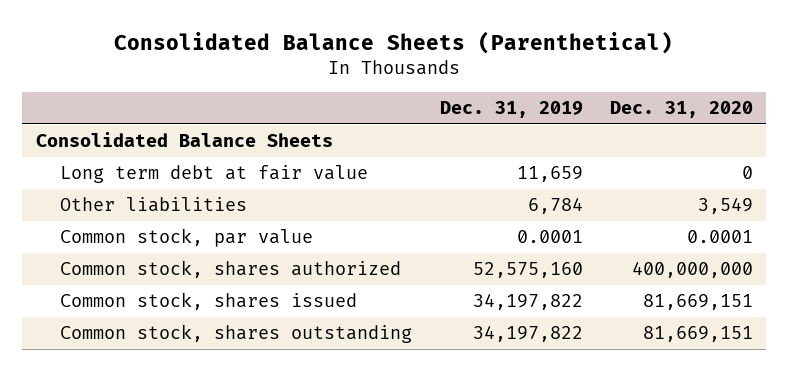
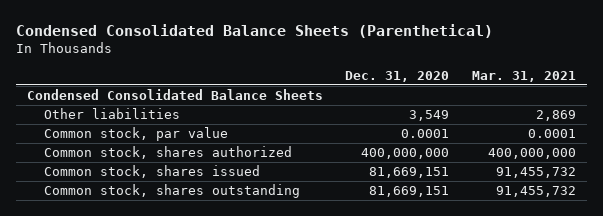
[114,31,674,55] Consolidated Balance Sheets (Parenthetical) -> [15,23,493,38] Condensed Consolidated Balance Sheets (Parenthetical)
[439,101,583,119] Dec. 31, 2019 -> none
none -> [471,70,576,82] Mar. 31, 2021
[60,165,369,184] Long term debt at fair value -> none
[36,132,334,148] Consolidated Balance Sheets -> [27,89,324,101] Condensed Consolidated Balance Sheets

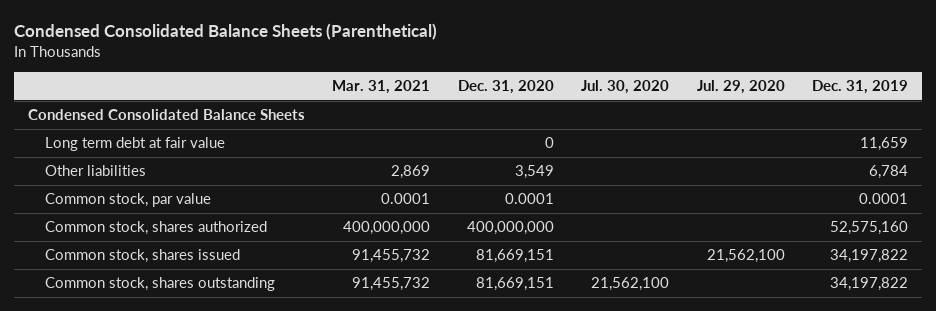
none -> [581,80,670,95] Jul. 30, 2020
none -> [696,80,785,95] Jul. 29, 2020
none -> [812,80,909,95] Dec. 31, 2019
none -> [45,137,226,152] Long term debt at fair value

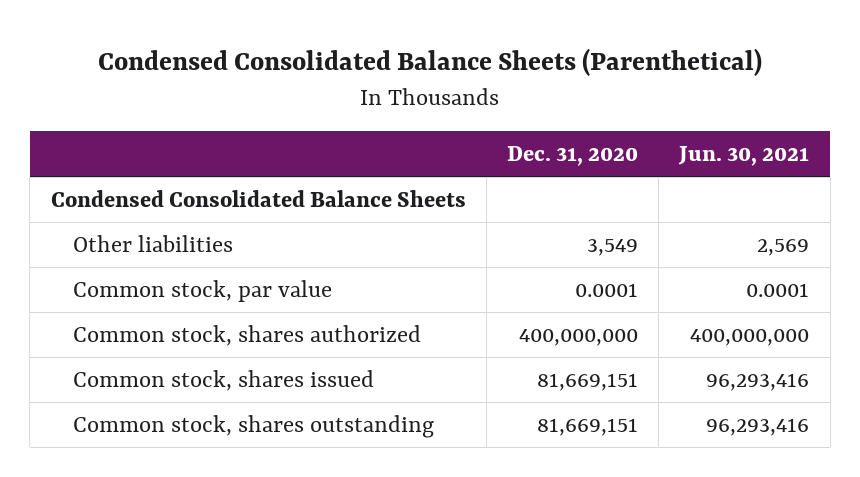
[332,80,431,95] Mar. 31, 2021 -> none
[581,80,670,95] Jul. 30, 2020 -> none
[696,80,785,95] Jul. 29, 2020 -> none
[812,80,909,95] Dec. 31, 2019 -> none
none -> [678,145,810,166] Jun. 30, 2021
[45,137,226,152] Long term debt at fair value -> none

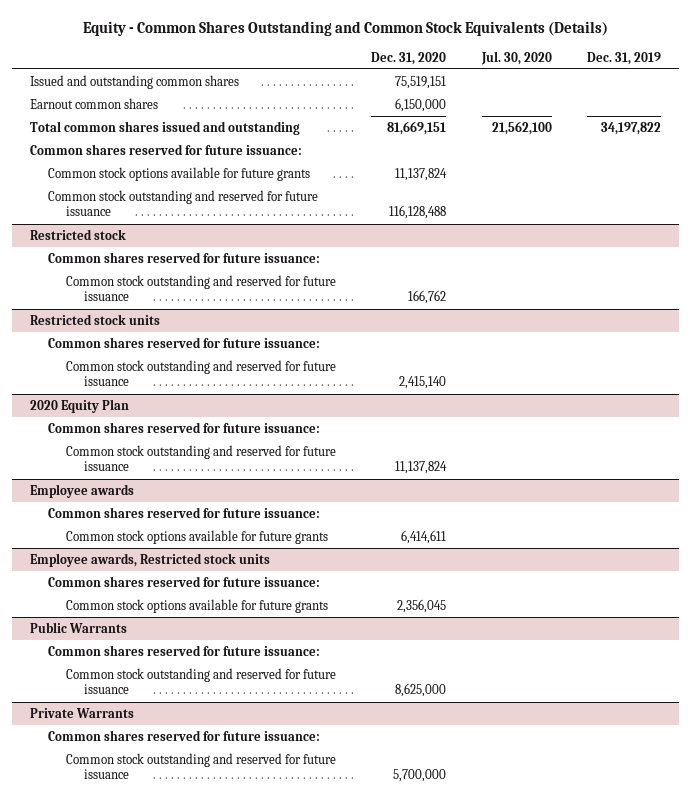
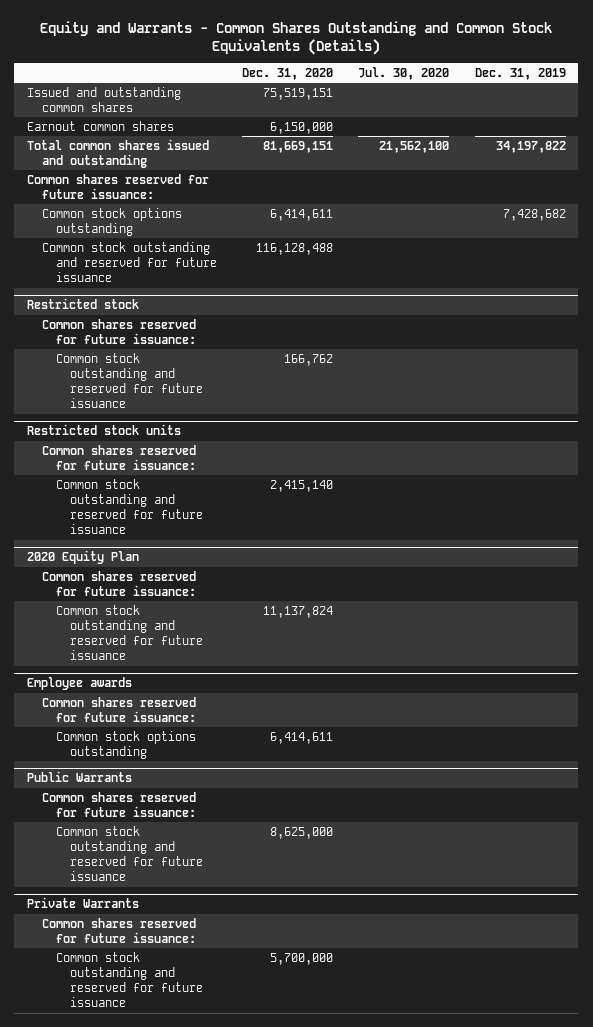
[82,20,608,36] Equity - Common Shares Outstanding and Common Stock Equivalents (Details) -> [40,20,553,56] Equity and Warrants - Common Shares Outstanding and Common Stock Equivalents (Details)
[48,166,311,181] Common stock options available for future grants -> none
none -> [41,207,182,236] Common stock options outstanding
[30,552,271,567] Employee awards, Restricted stock units -> none
[48,575,321,587] Common shares reserved for future issuance: -> none
[65,598,328,613] Common stock options available for future grants -> none
[65,529,328,544] Common stock options available for future grants -> [55,730,196,759] Common stock options outstanding

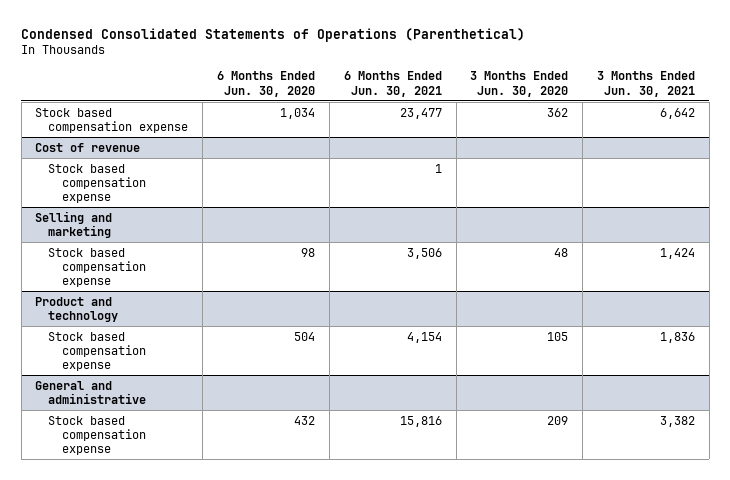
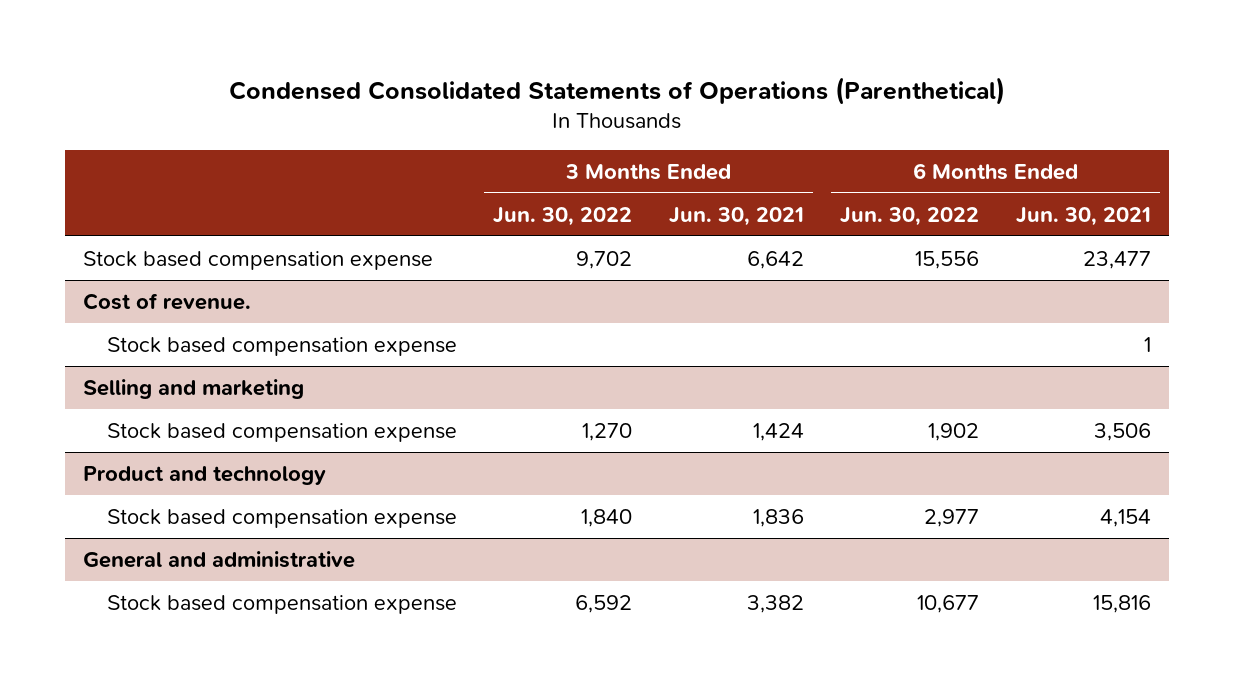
[217,71,316,97] 6 Months Ended Jun. 30, 2020 -> none
[470,71,569,97] 3 Months Ended Jun. 30, 2020 -> none
none -> [493,206,633,226] Jun. 30, 2022
none -> [840,206,980,226] Jun. 30, 2022
[35,142,141,152] Cost of revenue -> [83,292,252,310] Cost of revenue.

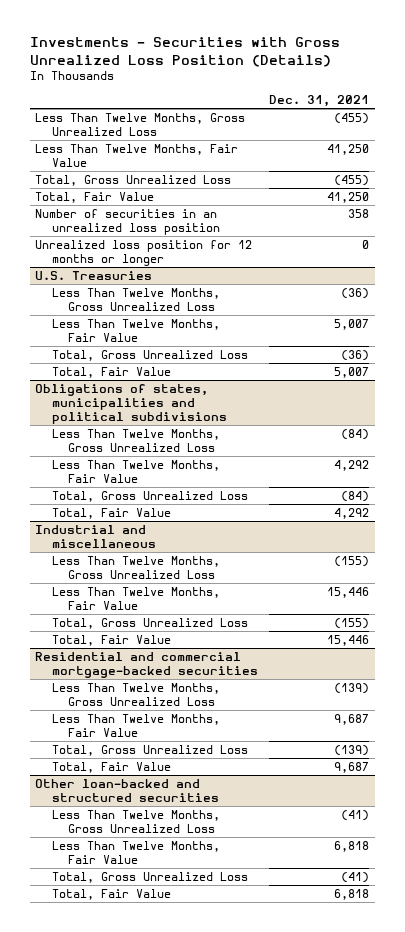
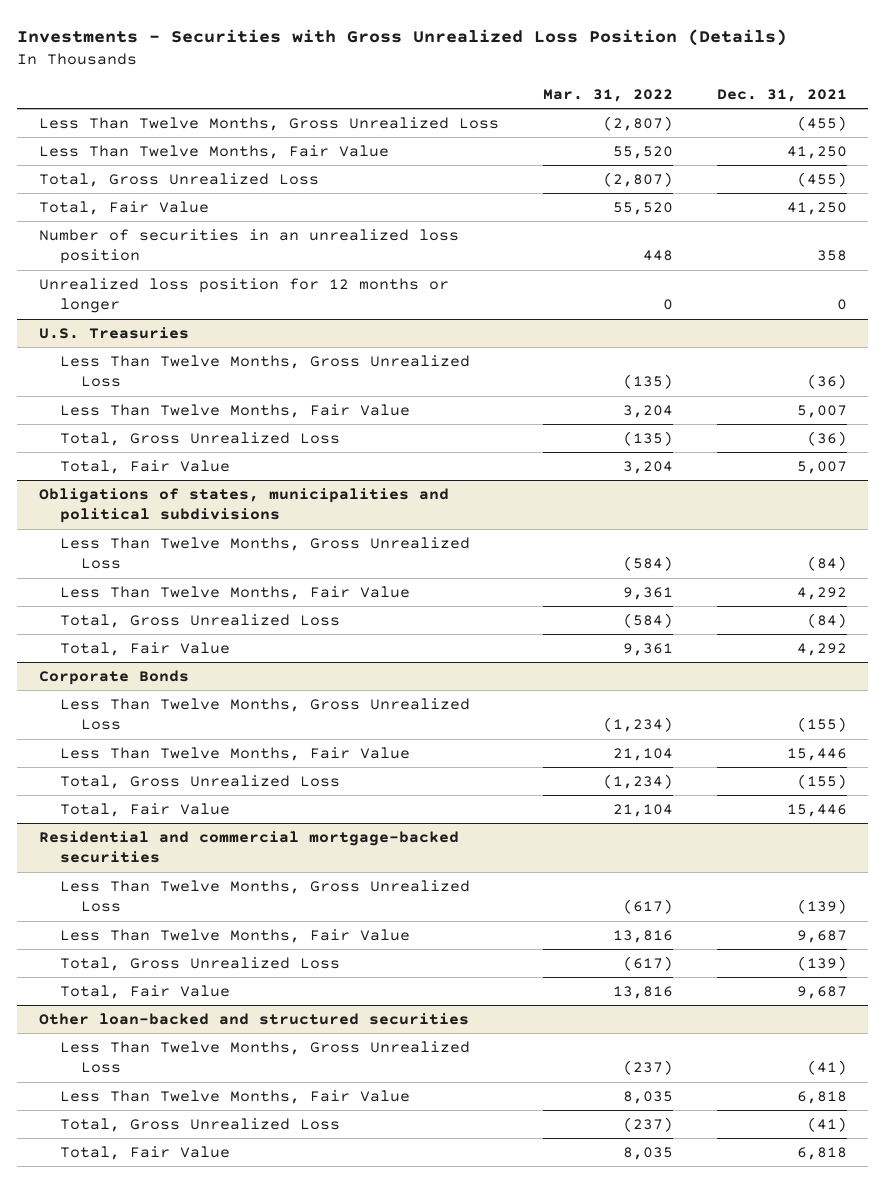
none -> [542,88,673,102] Mar. 31, 2022
[35,524,156,548] Industrial and miscellaneous -> [38,669,189,685] Corporate Bonds

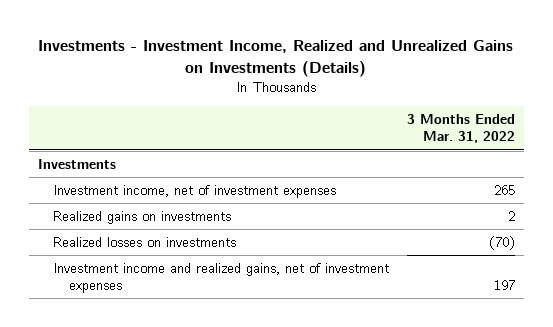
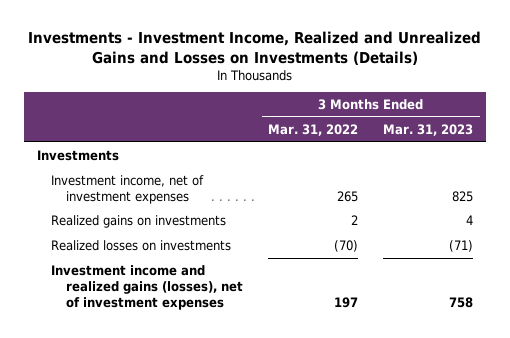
[38,40,514,78] Investments - Investment Income, Realized and Unrealized Gains on Investments (Details) -> [27,31,481,65] Investments - Investment Income, Realized and Unrealized Gains and Losses on Investments (Details)
none -> [383,123,474,136] Mar. 31, 2023
[53,263,390,294] Investment income and realized gains, net of investment expenses -> [51,264,243,310] Investment income and realized gains (losses), net of investment expenses

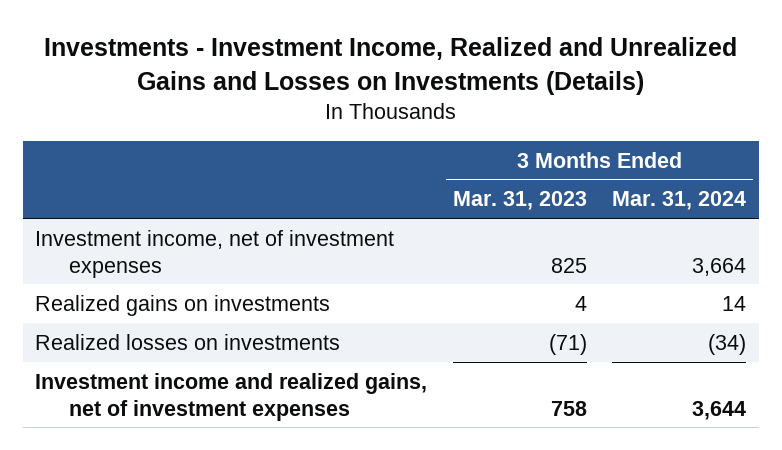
[268,123,359,136] Mar. 31, 2022 -> none
none -> [612,191,747,211] Mar. 31, 2024
[36,149,119,161] Investments -> none
[51,264,243,310] Investment income and realized gains (losses), net of investment expenses -> [35,372,428,421] Investment income and realized gains, net of investment expenses

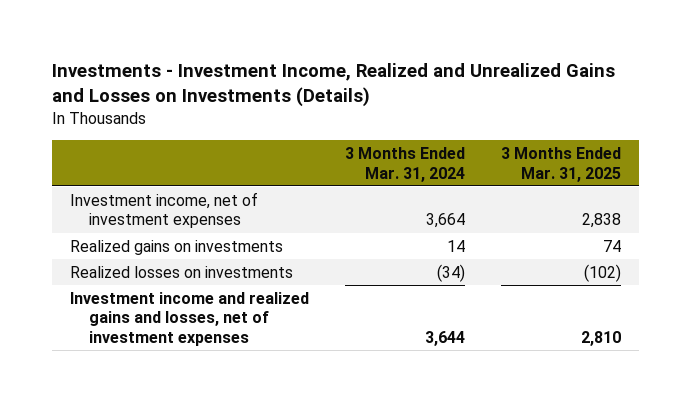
[452,191,587,211] Mar. 31, 2023 -> none
none -> [501,147,622,182] 3 Months Ended Mar. 31, 2025
[35,372,428,421] Investment income and realized gains, net of investment expenses -> [70,291,310,346] Investment income and realized gains and losses, net of investment expenses

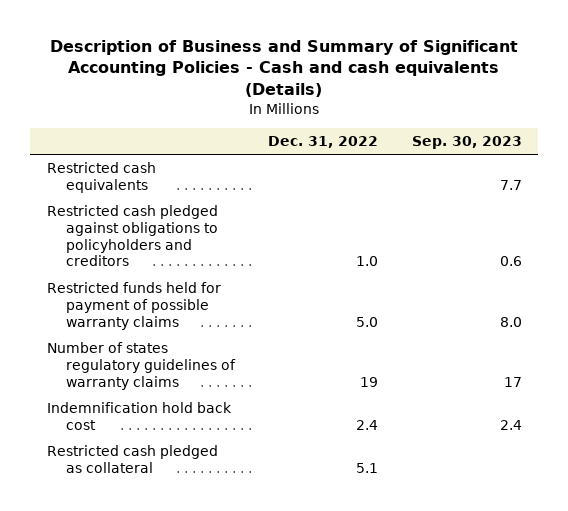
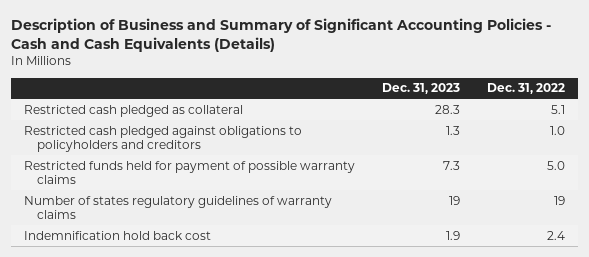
[50,39,519,97] Description of Business and Summary of Significant Accounting Policies - Cash and cash equivalents (Details) -> [11,17,552,52] Description of Business and Summary of Significant Accounting Policies - Cash and Cash Equivalents (Details)
[411,136,522,150] Sep. 30, 2023 -> none
none -> [382,83,461,95] Dec. 31, 2023
[46,162,156,194] Restricted cash equivalents -> none
[46,445,218,474] Restricted cash pledged as collateral -> [24,104,244,117] Restricted cash pledged as collateral

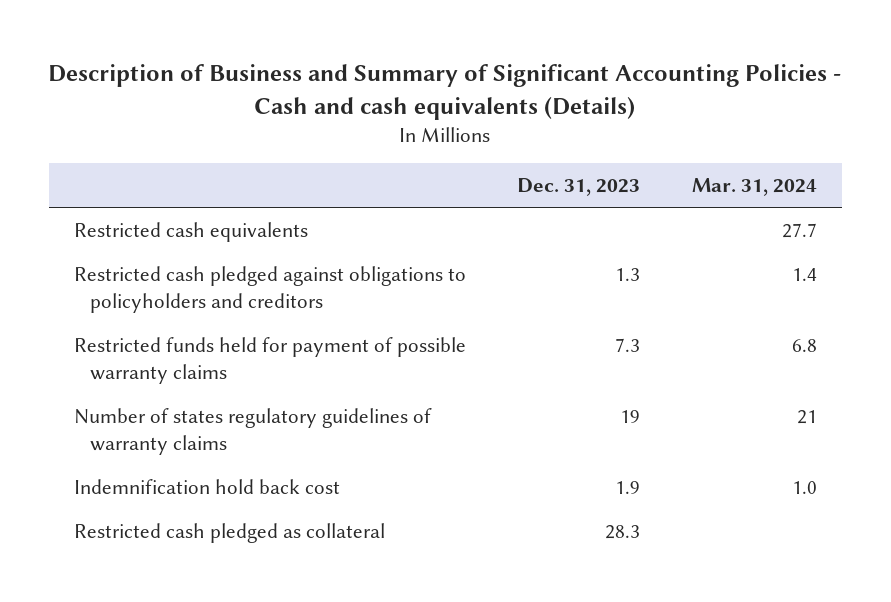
[11,17,552,52] Description of Business and Summary of Significant Accounting Policies - Cash and Cash Equivalents (Details) -> [48,64,842,121] Description of Business and Summary of Significant Accounting Policies - Cash and cash equivalents (Details)
[486,83,565,95] Dec. 31, 2022 -> none
none -> [691,178,817,197] Mar. 31, 2024
none -> [74,221,309,242] Restricted cash equivalents
[24,104,244,117] Restricted cash pledged as collateral -> [74,522,386,543] Restricted cash pledged as collateral

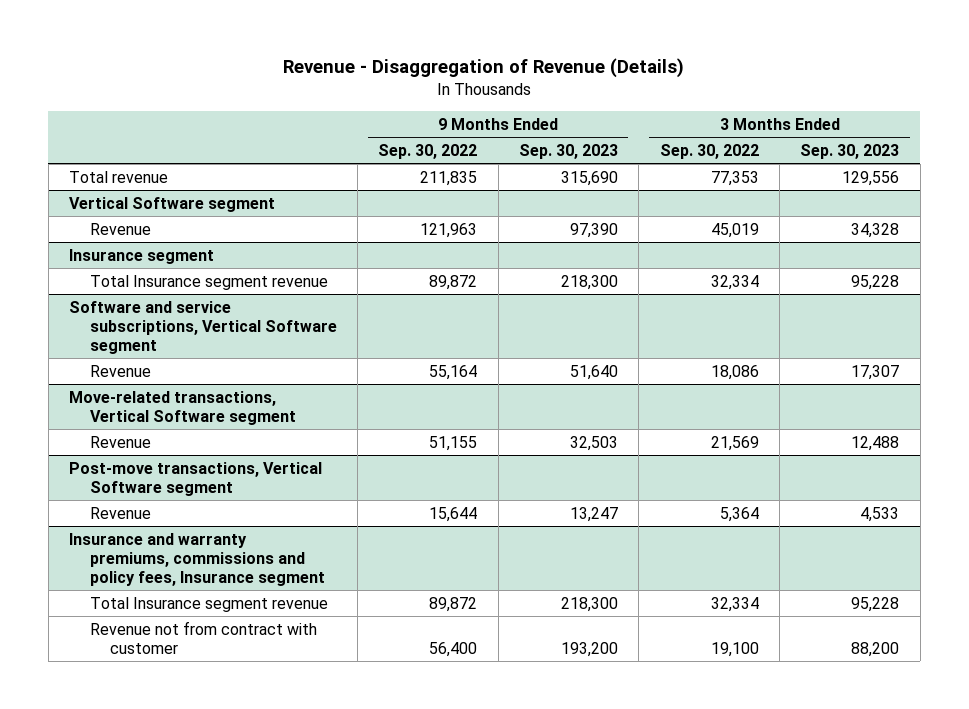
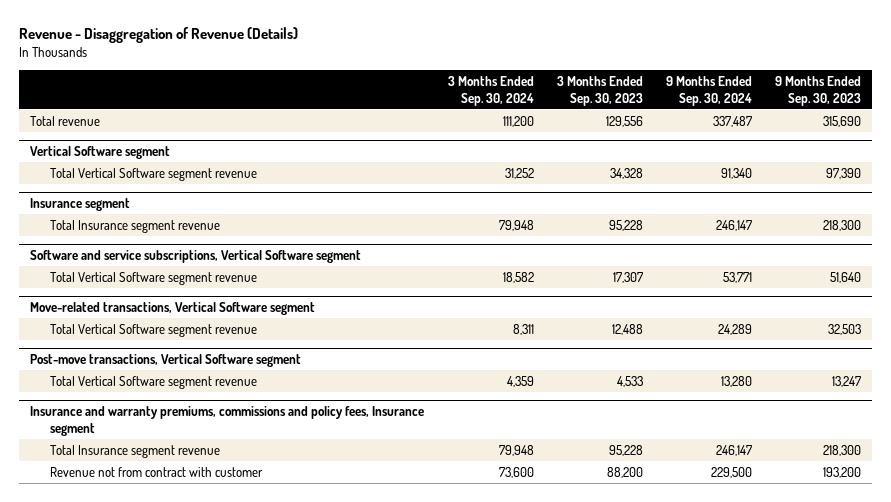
[378,143,478,159] Sep. 30, 2022 -> none
[659,143,759,159] Sep. 30, 2022 -> none
none -> [447,75,534,106] 3 Months Ended Sep. 30, 2024
none -> [665,75,752,106] 9 Months Ended Sep. 30, 2024
[89,222,151,235] Revenue -> [49,167,257,181] Total Vertical Software segment revenue
[89,364,151,377] Revenue -> [49,271,257,285] Total Vertical Software segment revenue
[89,435,151,448] Revenue -> [49,323,257,337] Total Vertical Software segment revenue
[89,506,151,519] Revenue -> [49,375,257,389] Total Vertical Software segment revenue

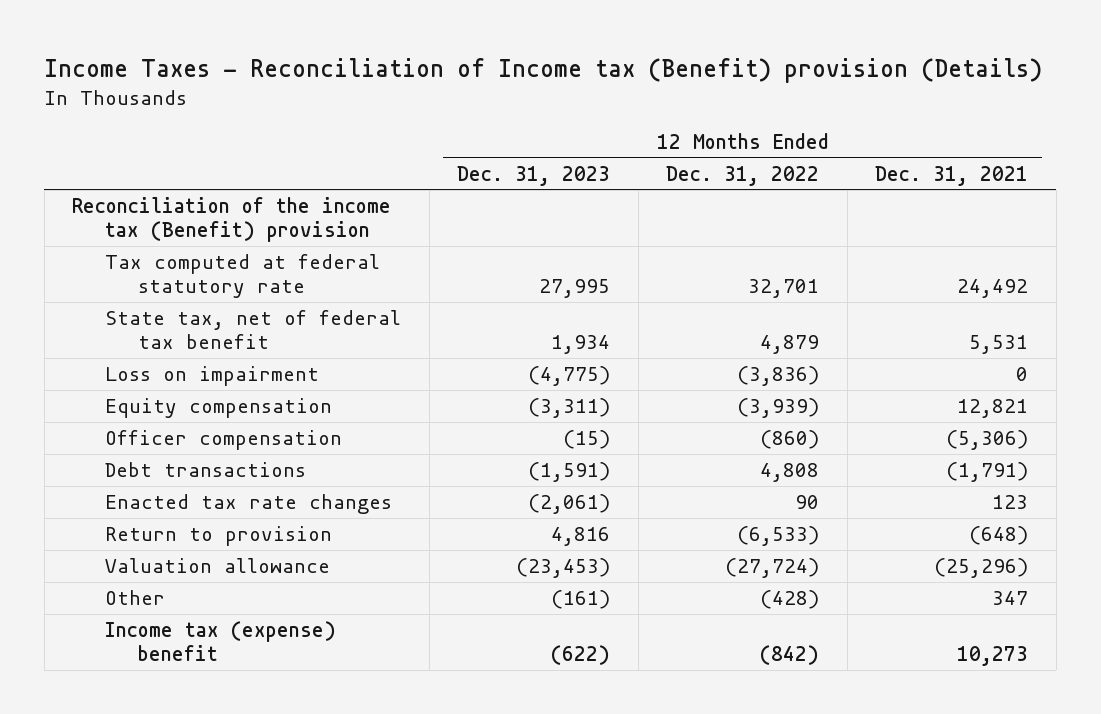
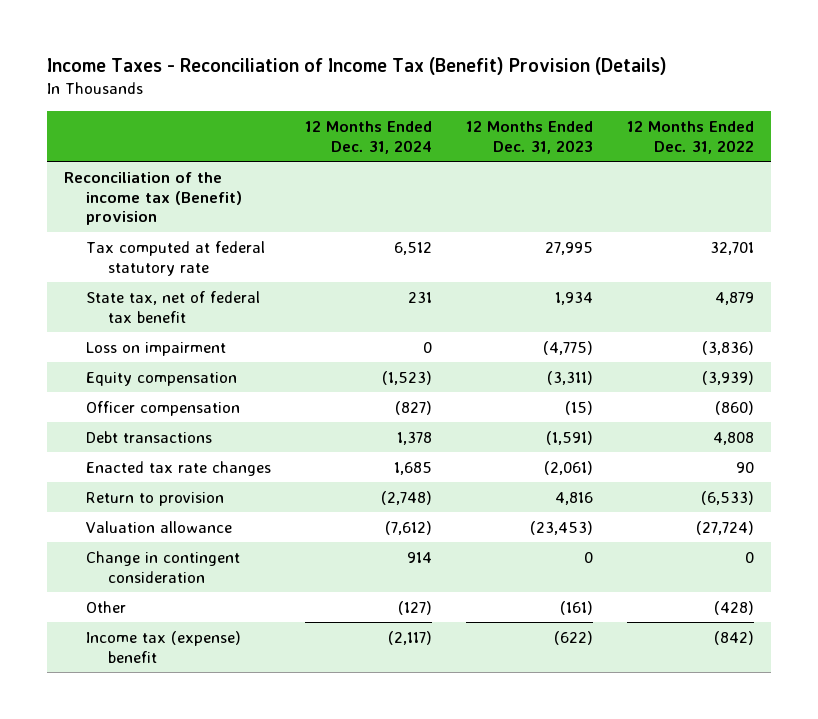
[44,57,1043,83] Income Taxes - Reconciliation of Income tax (Benefit) provision (Details) -> [46,57,667,76] Income Taxes - Reconciliation of Income Tax (Benefit) Provision (Details)
[875,165,1029,186] Dec. 31, 2021 -> none
none -> [304,120,432,154] 12 Months Ended Dec. 31, 2024
none -> [85,550,240,583] Change in contingent consideration

